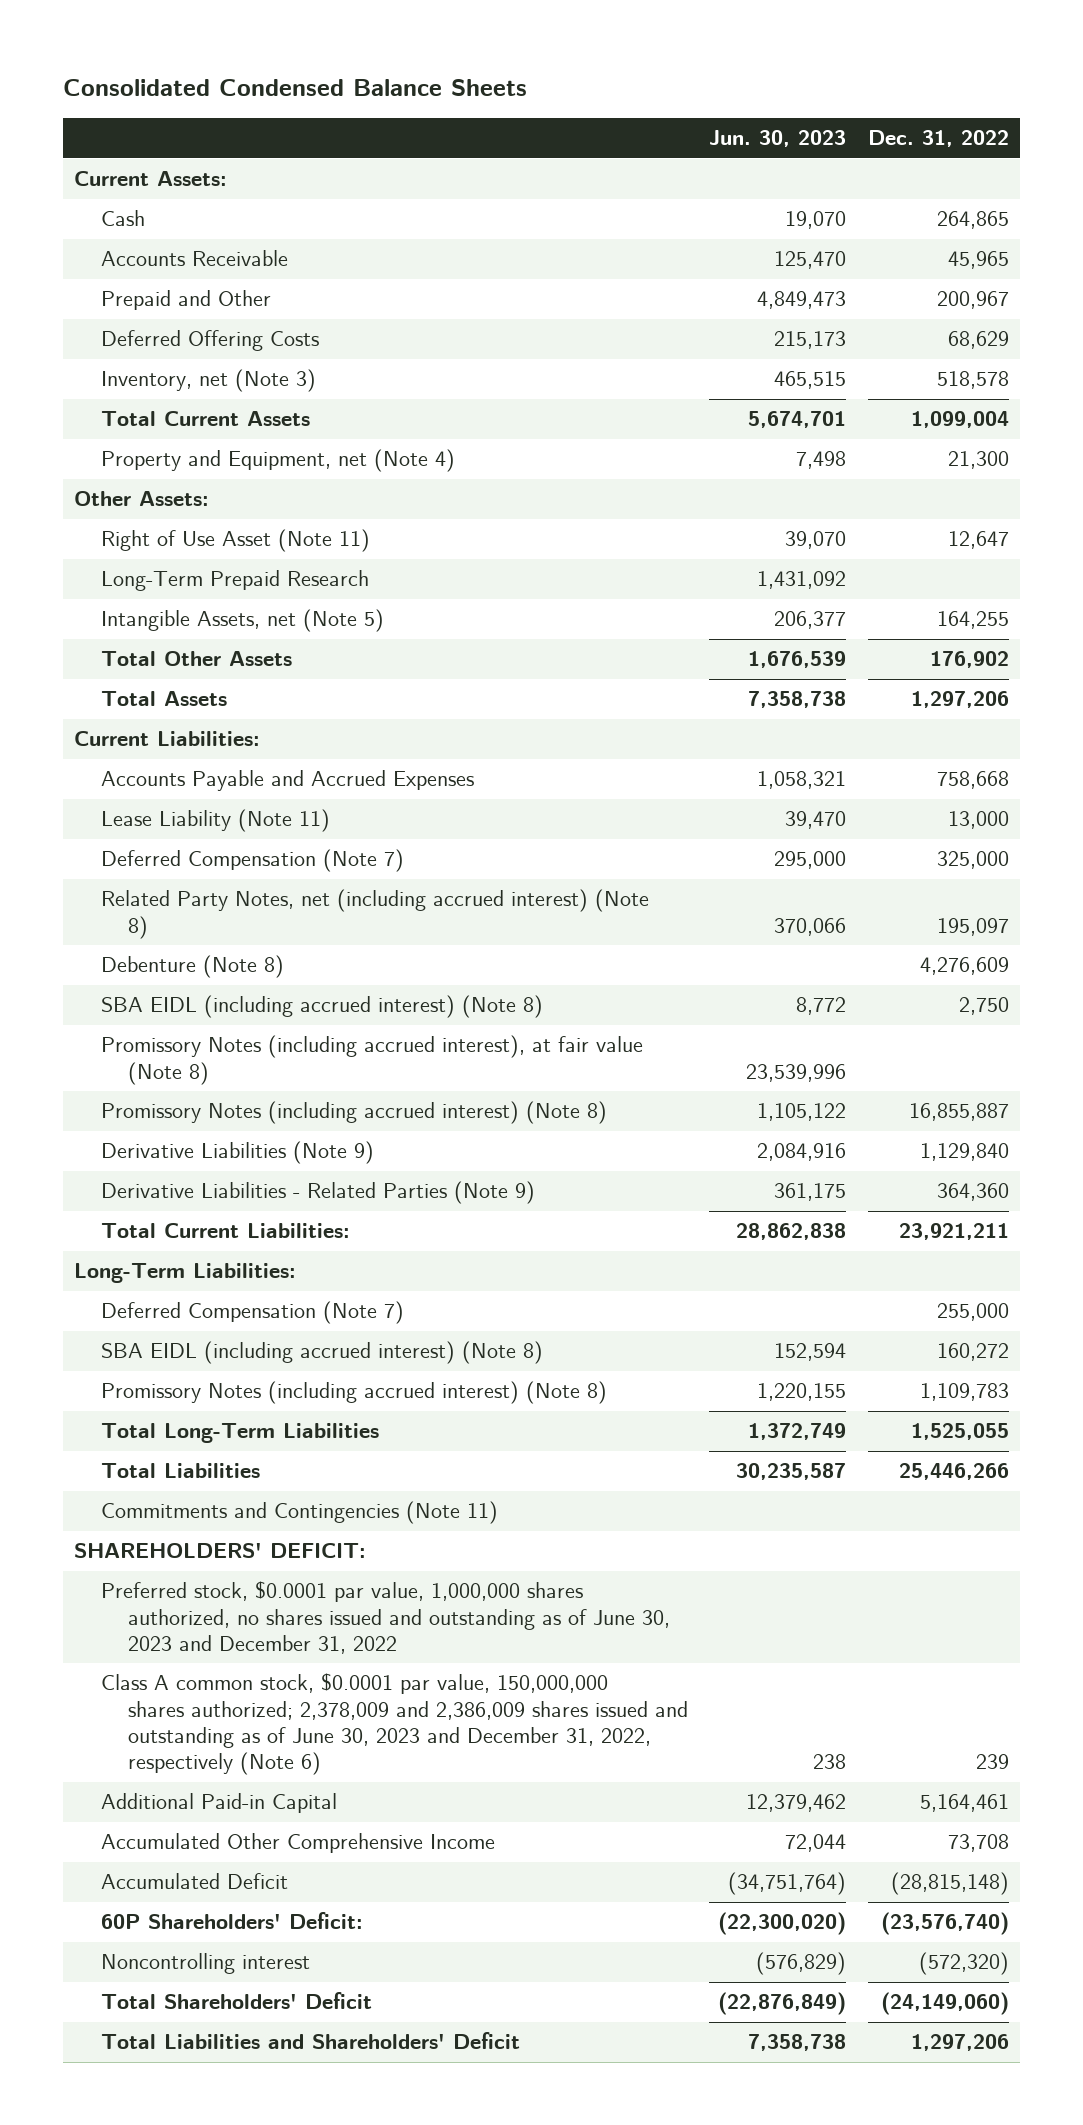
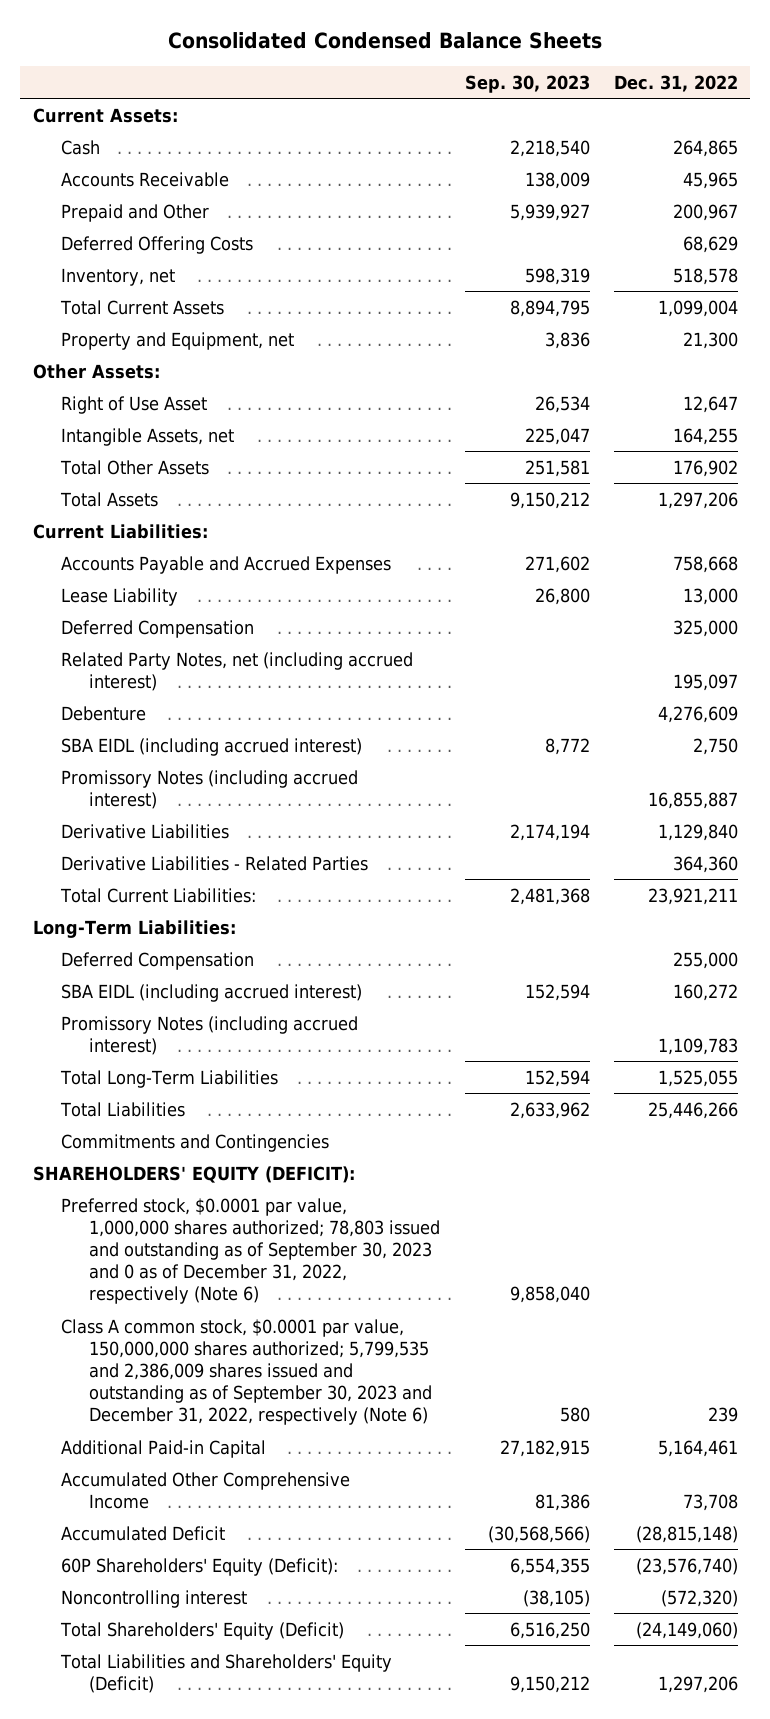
[709,130,847,148] Jun. 30, 2023 -> none
none -> [464,74,590,93] Sep. 30, 2023
[101,369,317,393] Inventory, net (Note 3) -> [60,267,175,286] Inventory, net
[101,449,456,473] Property and Equipment, net (Note 4) -> [60,331,294,350] Property and Equipment, net
[101,570,370,592] Long-Term Prepaid Research -> none
[101,529,371,553] Right of Use Asset (Note 11) -> [60,395,207,414] Right of Use Asset
[101,609,385,633] Intangible Assets, net (Note 5) -> [60,427,234,446] Intangible Assets, net
[101,1035,644,1085] Promissory Notes (including accrued interest), at fair value (Note 8) -> none
[101,809,331,833] Lease Liability (Note 11) -> [60,587,178,606] Lease Liability
[101,849,405,873] Deferred Compensation (Note 7) -> [60,619,254,638] Deferred Compensation
[101,889,650,939] Related Party Notes, net (including accrued interest) (Note 8) -> [60,651,413,691] Related Party Notes, net (including accrued interest)
[101,955,285,979] Debenture (Note 8) -> [60,705,146,721] Debenture
[101,995,544,1019] SBA EIDL (including accrued interest) (Note 8) -> [60,737,362,756] SBA EIDL (including accrued interest)
[101,1101,608,1125] Promissory Notes (including accrued interest) (Note 8) -> [60,769,358,809] Promissory Notes (including accrued interest)
[101,1141,375,1165] Derivative Liabilities (Note 9) -> [60,823,229,839] Derivative Liabilities
[101,1181,536,1205] Derivative Liabilities - Related Parties (Note 9) -> [60,855,368,871] Derivative Liabilities - Related Parties
[101,1301,405,1325] Deferred Compensation (Note 7) -> [60,951,254,970] Deferred Compensation
[101,1341,544,1365] SBA EIDL (including accrued interest) (Note 8) -> [60,983,362,1002] SBA EIDL (including accrued interest)
[101,1381,608,1405] Promissory Notes (including accrued interest) (Note 8) -> [60,1015,358,1055] Promissory Notes (including accrued interest)
[101,1501,499,1525] Commitments and Contingencies (Note 11) -> [60,1133,329,1152] Commitments and Contingencies
[74,1543,367,1559] SHAREHOLDERS' DEFICIT: -> [32,1165,355,1183] SHAREHOLDERS' EQUITY (DEFICIT):
[101,1581,670,1654] Preferred stock, $0.0001 par value, 1,000,000 shares authorized, no shares issued and outstanding as of June 30, 2023 and December 31, 2022 -> [60,1197,441,1305] Preferred stock, $0.0001 par value, 1,000,000 shares authorized; 78,803 issued and outstanding as of September 30, 2023 and 0 as of December 31, 2022, respectively (Note 6)
[101,1673,688,1776] Class A common stock, $0.0001 par value, 150,000,000 shares authorized; 2,378,009 and 2,386,009 shares issued and outstanding as of June 30, 2023 and December 31, 2022, respectively (Note 6) -> [60,1318,433,1426] Class A common stock, $0.0001 par value, 150,000,000 shares authorized; 5,799,535 and 2,386,009 shares issued and outstanding as of September 30, 2023 and December 31, 2022, respectively (Note 6)
[101,1912,364,1930] 60P Shareholders' Deficit: -> [60,1557,338,1576] 60P Shareholders' Equity (Deficit):
[101,1992,373,2010] Total Shareholders' Deficit -> [59,1621,344,1640] Total Shareholders' Equity (Deficit)
[101,2032,521,2050] Total Liabilities and Shareholders' Deficit -> [59,1653,392,1693] Total Liabilities and Shareholders' Equity (Deficit)

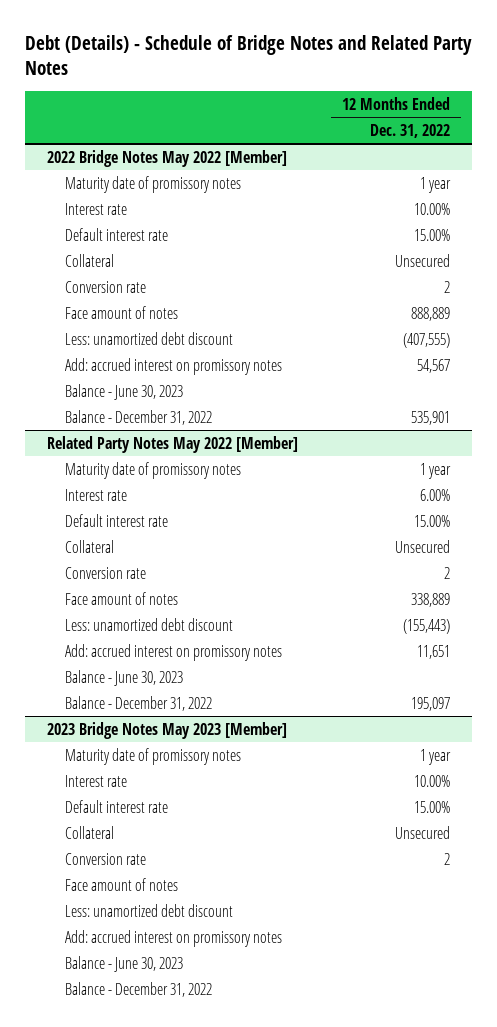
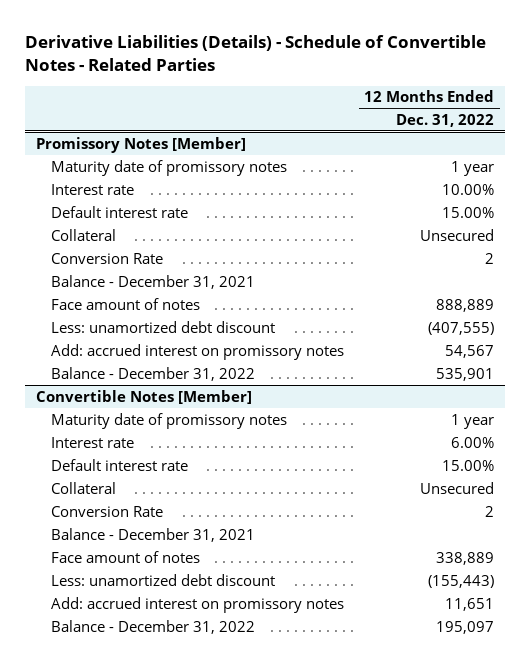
[25,35,473,76] Debt (Details) - Schedule of Bridge Notes and Related Party Notes -> [25,35,487,72] Derivative Liabilities (Details) - Schedule of Convertible Notes - Related Parties
[47,149,288,167] 2022 Bridge Notes May 2022 [Member] -> none
none -> [35,136,246,153] Promissory Notes [Member]
[65,280,147,293] Conversion rate -> [50,252,163,264] Conversion Rate
none -> [50,274,255,289] Balance - December 31, 2021
[65,383,184,400] Balance - June 30, 2023 -> none
[47,435,299,453] Related Party Notes May 2022 [Member] -> none
none -> [35,389,252,404] Convertible Notes [Member]
[65,566,147,579] Conversion rate -> [50,505,163,517] Conversion Rate
none -> [50,527,255,542] Balance - December 31, 2021
[65,669,184,686] Balance - June 30, 2023 -> none
[47,721,288,739] 2023 Bridge Notes May 2023 [Member] -> none
[65,747,242,765] Maturity date of promissory notes -> none
[65,774,128,787] Interest rate -> none
[65,799,169,813] Default interest rate -> none
[65,825,115,839] Collateral -> none
[65,852,147,865] Conversion rate -> none
[65,877,179,891] Face amount of notes -> none
[65,903,234,917] Less: unamortized debt discount -> none
[65,929,283,947] Add: accrued interest on promissory notes -> none
[65,955,184,972] Balance - June 30, 2023 -> none
[65,981,213,997] Balance - December 31, 2022 -> none

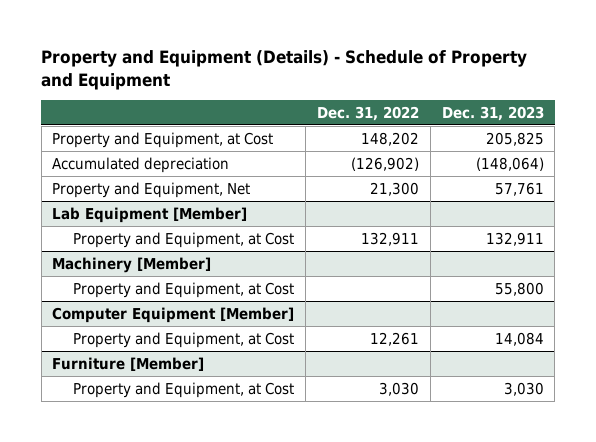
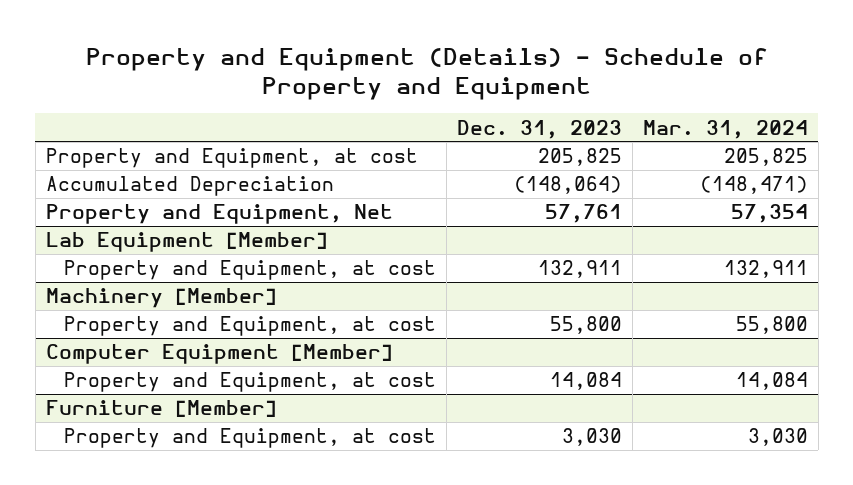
[316,105,419,121] Dec. 31, 2022 -> none
none -> [642,119,808,139] Mar. 31, 2024
[52,131,274,148] Property and Equipment, at Cost -> [45,148,418,169] Property and Equipment, at cost
[52,156,230,173] Accumulated depreciation -> [45,176,334,197] Accumulated Depreciation
[72,231,294,248] Property and Equipment, at Cost -> [64,260,437,281] Property and Equipment, at cost
[72,281,294,298] Property and Equipment, at Cost -> [64,316,437,337] Property and Equipment, at cost
[72,331,294,348] Property and Equipment, at Cost -> [64,372,437,393] Property and Equipment, at cost
[72,381,294,398] Property and Equipment, at Cost -> [64,428,437,449] Property and Equipment, at cost

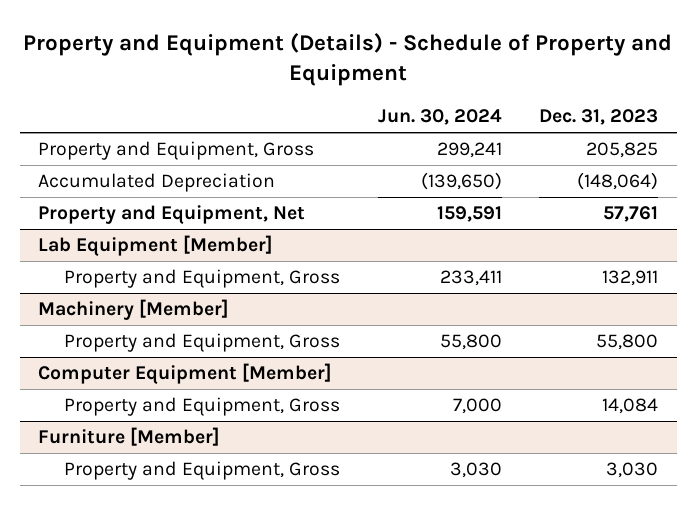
[642,119,808,139] Mar. 31, 2024 -> none
none -> [377,109,502,126] Jun. 30, 2024
[45,148,418,169] Property and Equipment, at cost -> [38,141,315,161] Property and Equipment, Gross
[64,260,437,281] Property and Equipment, at cost -> [64,269,341,289] Property and Equipment, Gross
[64,316,437,337] Property and Equipment, at cost -> [64,333,341,353] Property and Equipment, Gross
[64,372,437,393] Property and Equipment, at cost -> [64,397,341,417] Property and Equipment, Gross
[64,428,437,449] Property and Equipment, at cost -> [64,461,341,481] Property and Equipment, Gross

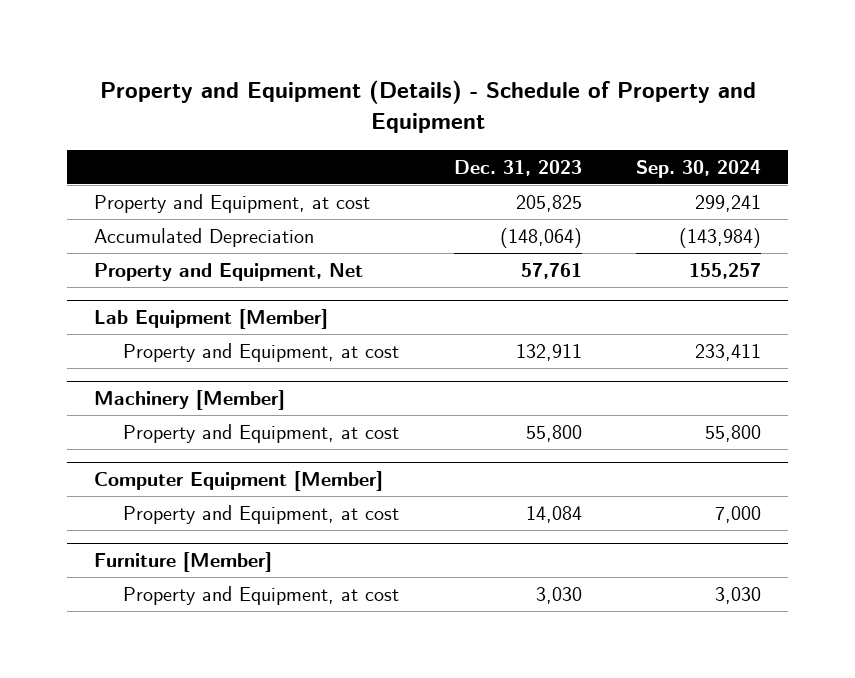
[377,109,502,126] Jun. 30, 2024 -> none
none -> [636,159,762,178] Sep. 30, 2024
[38,141,315,161] Property and Equipment, Gross -> [94,194,371,214] Property and Equipment, at cost
[64,269,341,289] Property and Equipment, Gross -> [122,343,399,363] Property and Equipment, at cost
[64,333,341,353] Property and Equipment, Gross -> [122,424,399,444] Property and Equipment, at cost
[64,397,341,417] Property and Equipment, Gross -> [122,505,399,525] Property and Equipment, at cost
[64,461,341,481] Property and Equipment, Gross -> [122,586,399,606] Property and Equipment, at cost

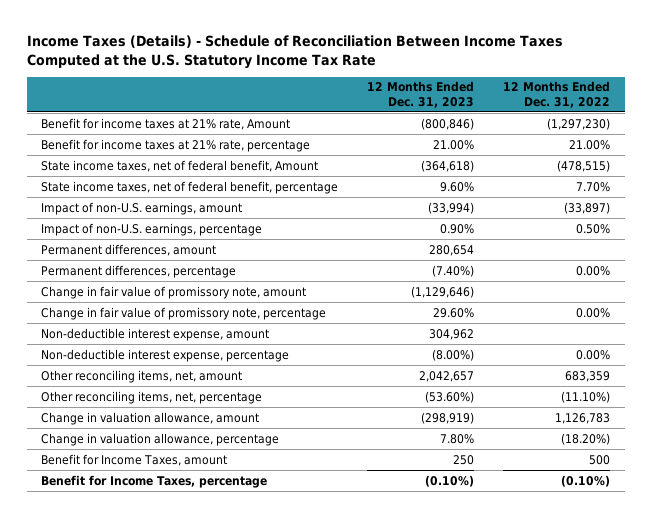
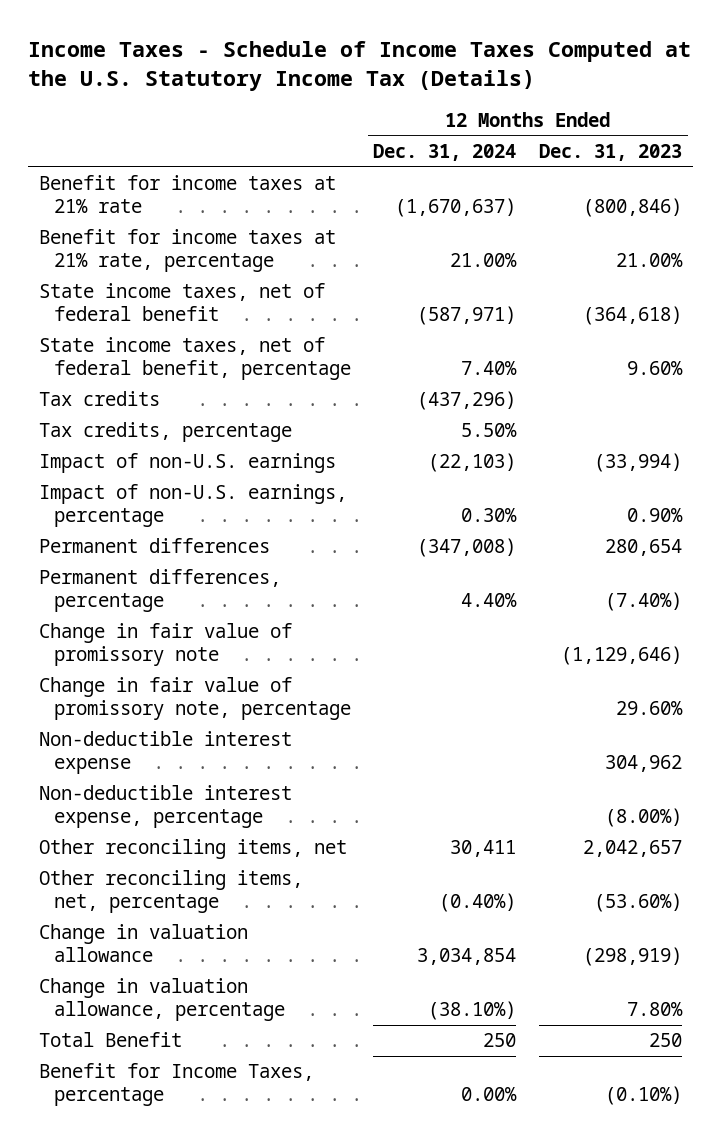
[26,34,563,69] Income Taxes (Details) - Schedule of Reconciliation Between Income Taxes Computed at the U.S. Statutory Income Tax Rate -> [28,41,692,92] Income Taxes - Schedule of Income Taxes Computed at the U.S. Statutory Income Tax (Details)
[503,81,611,108] 12 Months Ended Dec. 31, 2022 -> none
none -> [373,144,517,162] Dec. 31, 2024
[41,117,291,130] Benefit for income taxes at 21% rate, Amount -> [39,175,337,214] Benefit for income taxes at 21% rate
[41,159,319,172] State income taxes, net of federal benefit, Amount -> [39,283,326,322] State income taxes, net of federal benefit
none -> [39,391,161,407] Tax credits
none -> [39,422,293,443] Tax credits, percentage
[41,201,243,215] Impact of non-U.S. earnings, amount -> [39,453,337,474] Impact of non-U.S. earnings
[41,243,217,256] Permanent differences, amount -> [39,538,271,554] Permanent differences
[41,285,307,299] Change in fair value of promissory note, amount -> [39,623,293,667] Change in fair value of promissory note
[41,327,270,341] Non-deductible interest expense, amount -> [39,731,293,775] Non-deductible interest expense
[41,369,243,383] Other reconciling items, net, amount -> [39,839,348,860] Other reconciling items, net
[41,411,260,425] Change in valuation allowance, amount -> [39,924,249,963] Change in valuation allowance
[41,453,228,466] Benefit for Income Taxes, amount -> none
none -> [39,1032,183,1048] Total Benefit

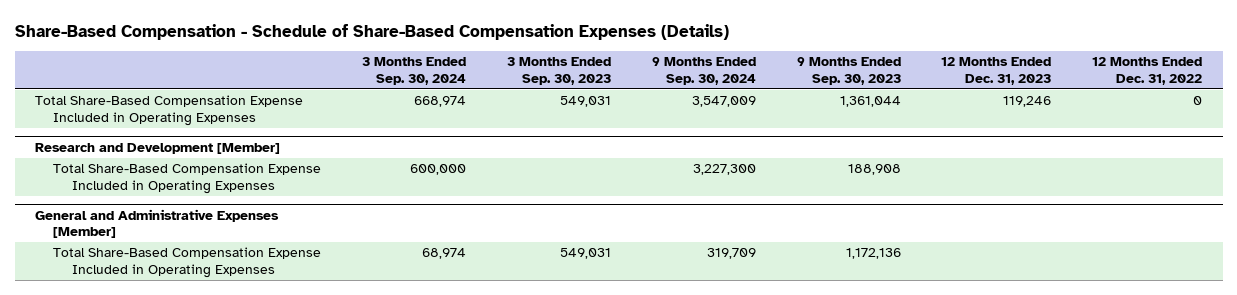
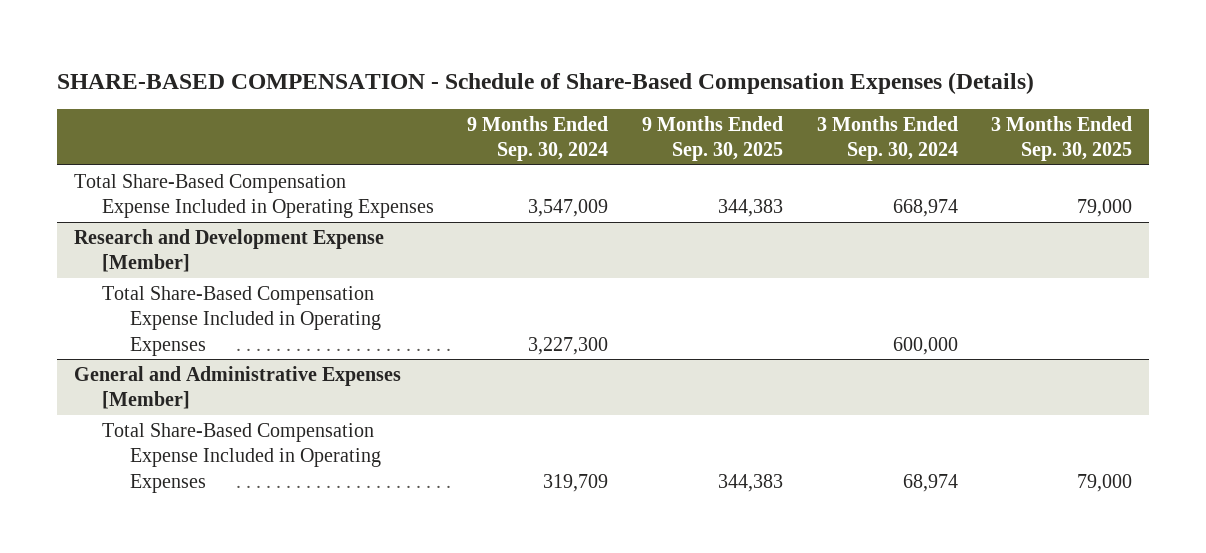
[14,23,729,40] Share-Based Compensation - Schedule of Share-Based Compensation Expenses (Details) -> [57,71,1035,94] SHARE-BASED COMPENSATION - Schedule of Share-Based Compensation Expenses (Details)
[507,57,612,85] 3 Months Ended Sep. 30, 2023 -> none
[796,57,901,85] 9 Months Ended Sep. 30, 2023 -> none
[941,57,1052,85] 12 Months Ended Dec. 31, 2023 -> none
[1092,57,1203,85] 12 Months Ended Dec. 31, 2022 -> none
none -> [641,115,783,162] 9 Months Ended Sep. 30, 2025
none -> [991,115,1133,162] 3 Months Ended Sep. 30, 2025
[35,142,281,154] Research and Development [Member] -> [73,228,384,273] Research and Development Expense [Member]

